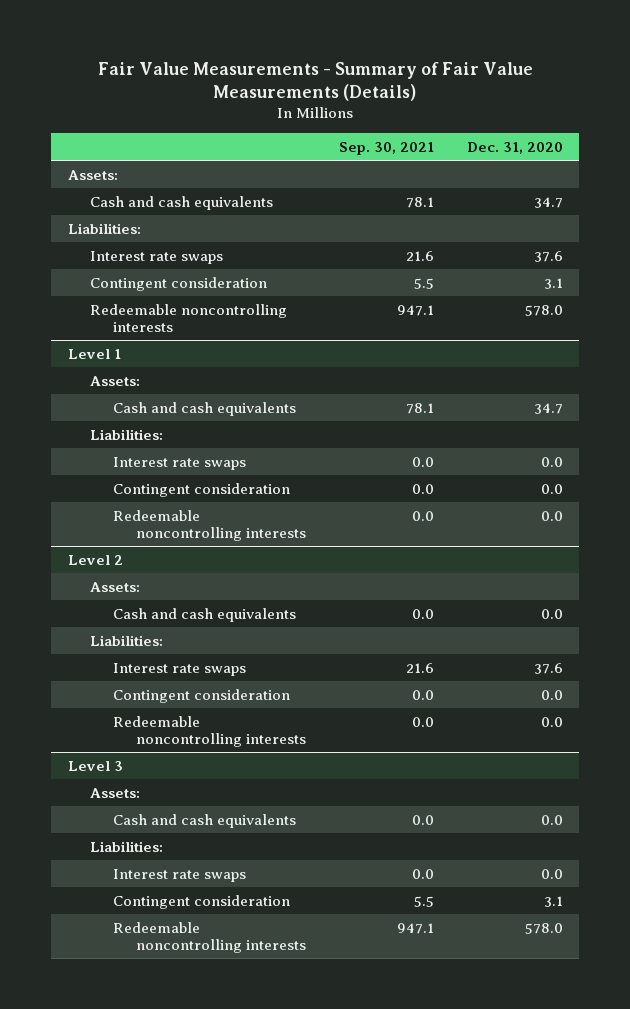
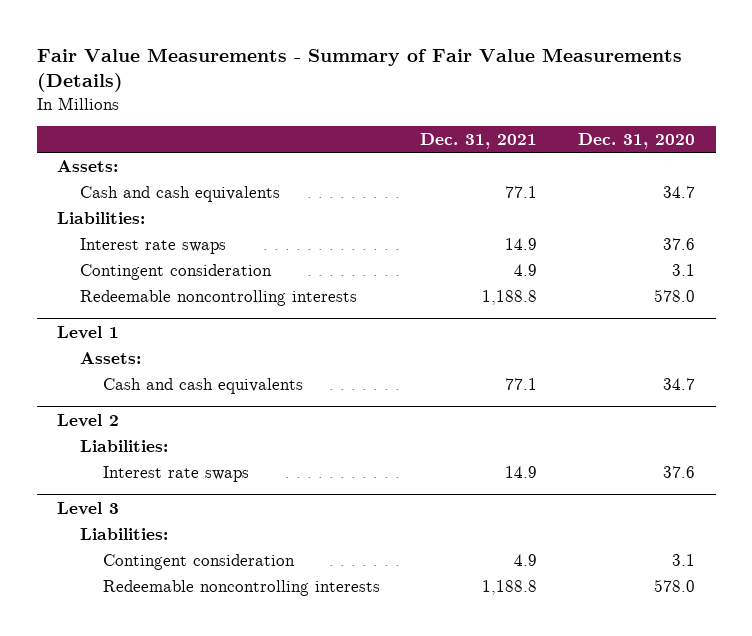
[338,141,434,155] Sep. 30, 2021 -> none
none -> [420,132,538,149] Dec. 31, 2021
[90,428,164,440] Liabilities: -> none
[112,456,246,470] Interest rate swaps -> none
[112,482,290,497] Contingent consideration -> none
[112,509,306,542] Redeemable noncontrolling interests -> none
[90,581,141,592] Assets: -> none
[112,607,296,622] Cash and cash equivalents -> none
[112,688,290,703] Contingent consideration -> none
[112,715,306,748] Redeemable noncontrolling interests -> none
[90,787,141,798] Assets: -> none
[112,813,296,828] Cash and cash equivalents -> none
[112,868,246,882] Interest rate swaps -> none

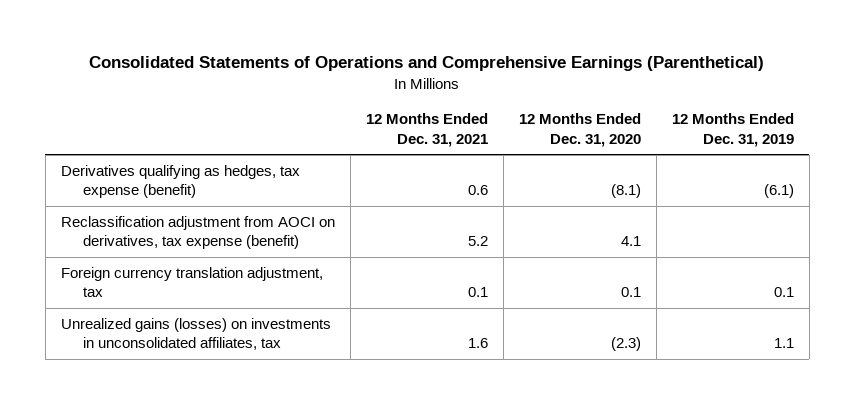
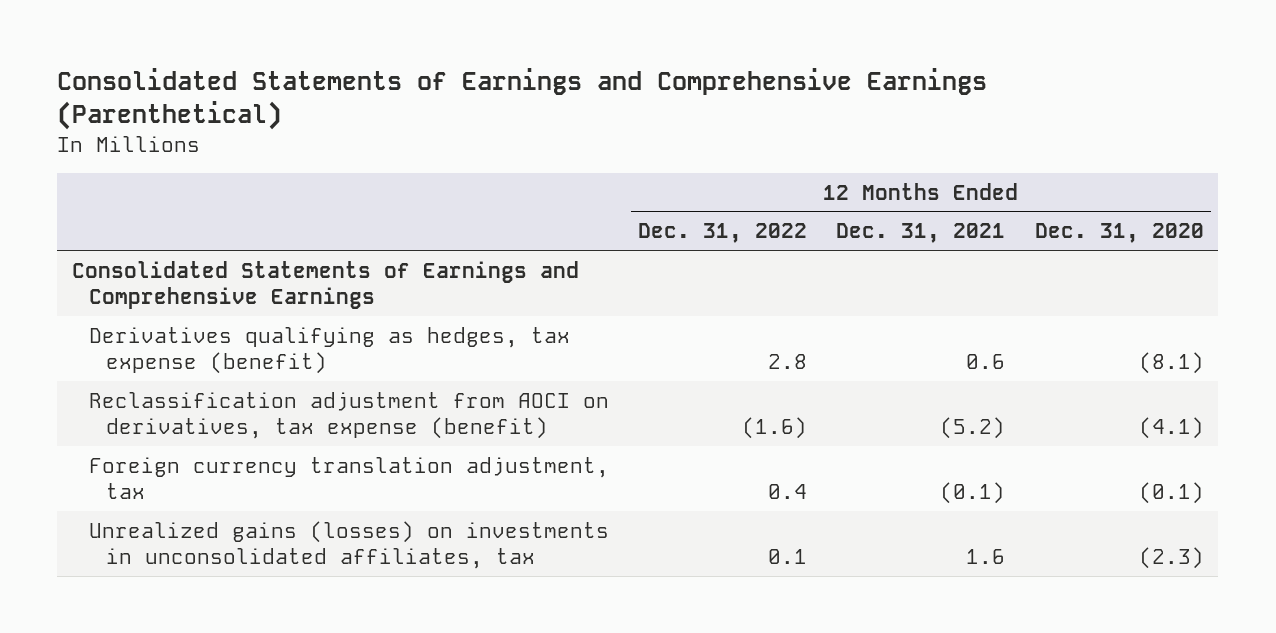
[89,56,765,72] Consolidated Statements of Operations and Comprehensive Earnings (Parenthetical) -> [57,68,988,131] Consolidated Statements of Earnings and Comprehensive Earnings (Parenthetical)
[671,113,794,147] 12 Months Ended Dec. 31, 2019 -> none
none -> [638,223,808,244] Dec. 31, 2022
none -> [72,260,580,309] Consolidated Statements of Earnings and Comprehensive Earnings
[467,236,488,247] 5.2 -> [940,416,1006,439] (5.2)
[620,236,641,247] 4.1 -> [1138,416,1204,439] (4.1)
[467,287,488,298] 0.1 -> [940,481,1006,504] (0.1)
[620,287,641,298] 0.1 -> [1138,481,1204,504] (0.1)

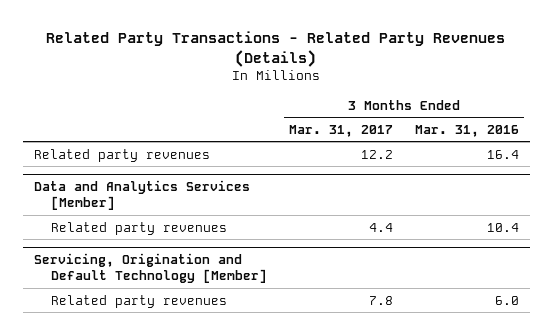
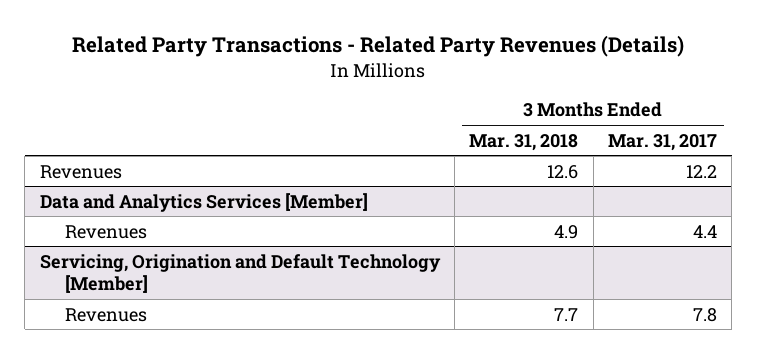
[414,124,519,137] Mar. 31, 2016 -> none
none -> [469,133,579,151] Mar. 31, 2018
[33,148,210,162] Related party revenues -> [39,164,122,179] Revenues
[51,221,228,235] Related party revenues -> [65,224,148,239] Revenues
[51,294,228,308] Related party revenues -> [65,307,148,322] Revenues

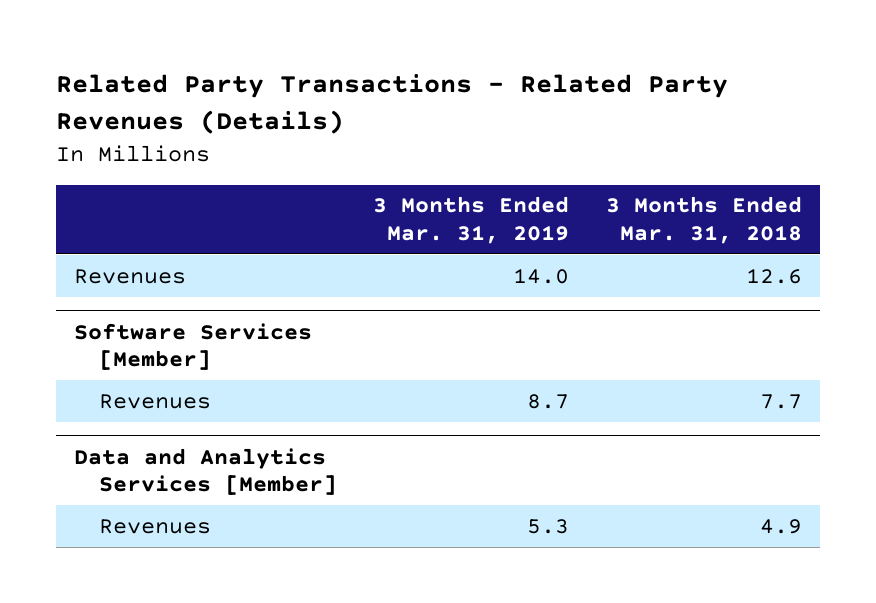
[608,133,718,151] Mar. 31, 2017 -> none
none -> [373,196,570,244] 3 Months Ended Mar. 31, 2019
none -> [73,322,312,370] Software Services [Member]
none -> [98,393,211,409] Revenues
[39,253,441,294] Servicing, Origination and Default Technology [Member] -> none
[65,307,148,322] Revenues -> none

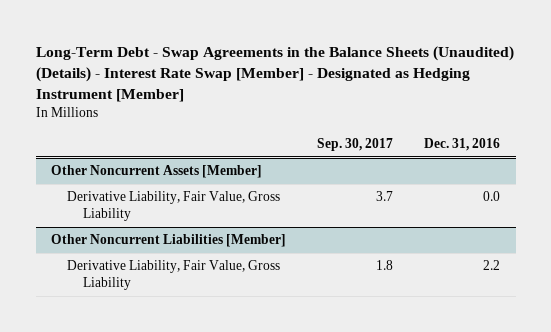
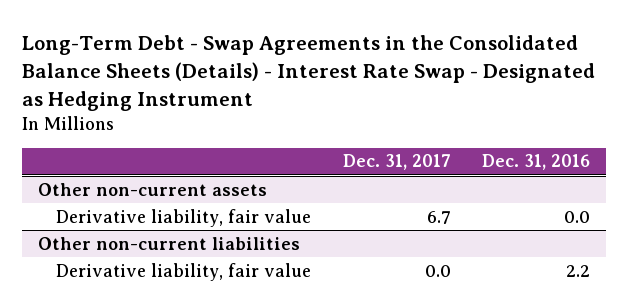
[35,45,514,102] Long-Term Debt - Swap Agreements in the Balance Sheets (Unaudited) (Details) - Interest Rate Swap [Member] - Designated as Hedging Instrument [Member] -> [22,35,596,111] Long-Term Debt - Swap Agreements in the Consolidated Balance Sheets (Details) - Interest Rate Swap - Designated as Hedging Instrument
[317,137,394,151] Sep. 30, 2017 -> none
none -> [342,154,451,171] Dec. 31, 2017
[51,165,263,179] Other Noncurrent Assets [Member] -> [38,182,268,196] Other non-current assets
[67,191,281,222] Derivative Liability, Fair Value, Gross Liability -> [55,208,311,227] Derivative liability, fair value
[51,234,287,248] Other Noncurrent Liabilities [Member] -> [38,236,301,250] Other non-current liabilities
[67,260,281,291] Derivative Liability, Fair Value, Gross Liability -> [55,262,311,281] Derivative liability, fair value

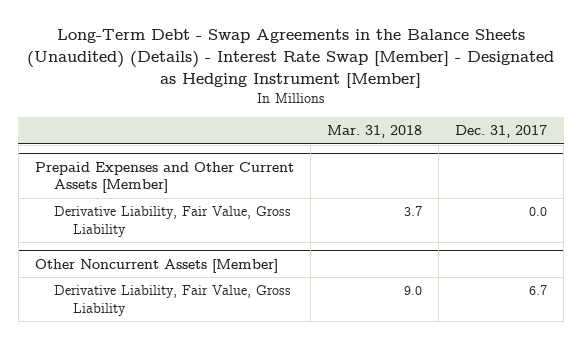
[22,35,596,111] Long-Term Debt - Swap Agreements in the Consolidated Balance Sheets (Details) - Interest Rate Swap - Designated as Hedging Instrument -> [26,29,554,88] Long-Term Debt - Swap Agreements in the Balance Sheets (Unaudited) (Details) - Interest Rate Swap [Member] - Designated as Hedging Instrument [Member]
[482,154,591,171] Dec. 31, 2016 -> none
none -> [326,125,422,139] Mar. 31, 2018
[38,182,268,196] Other non-current assets -> [34,161,294,194] Prepaid Expenses and Other Current Assets [Member]
[55,208,311,227] Derivative liability, fair value -> [53,206,291,237] Derivative Liability, Fair Value, Gross Liability
[426,210,451,224] 6.7 -> [529,207,548,217] 0.0
[38,236,301,250] Other non-current liabilities -> [34,258,278,273] Other Noncurrent Assets [Member]
[55,262,311,281] Derivative liability, fair value -> [53,285,291,316] Derivative Liability, Fair Value, Gross Liability
[424,264,451,277] 0.0 -> [529,285,548,296] 6.7

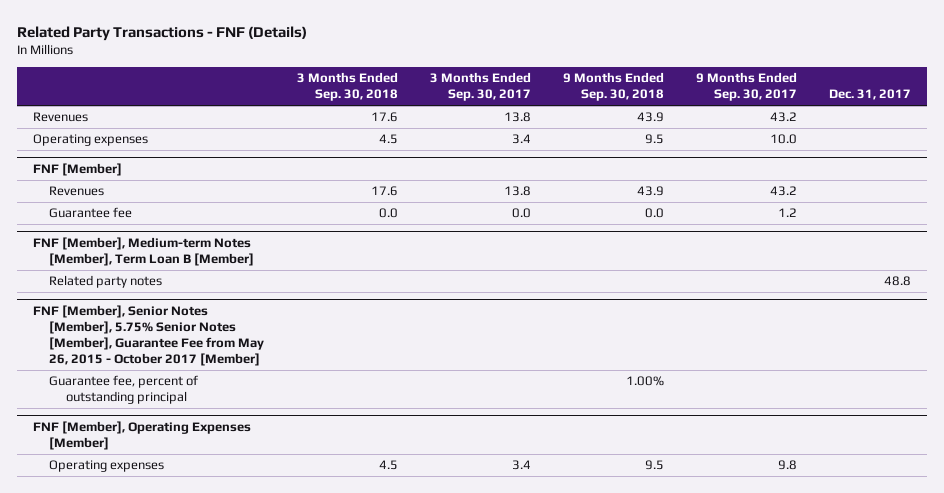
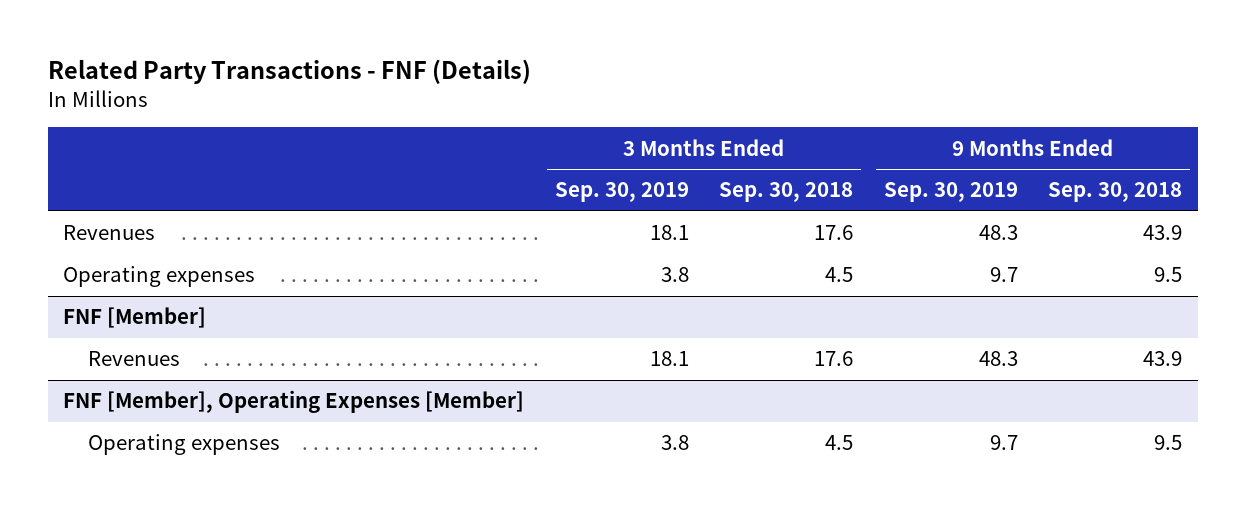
[429,72,531,102] 3 Months Ended Sep. 30, 2017 -> none
[695,72,797,102] 9 Months Ended Sep. 30, 2017 -> none
[828,89,911,101] Dec. 31, 2017 -> none
none -> [554,182,689,203] Sep. 30, 2019
none -> [883,182,1018,203] Sep. 30, 2019
[49,207,133,219] Guarantee fee -> none
[32,237,255,267] FNF [Member], Medium-term Notes [Member], Term Loan B [Member] -> none
[49,275,163,289] Related party notes -> none
[32,305,265,367] FNF [Member], Senior Notes [Member], 5.75% Senior Notes [Member], Guarantee Fee from May 26, 2015 - October 2017 [Member] -> none
[49,375,199,405] Guarantee fee, percent of outstanding principal -> none

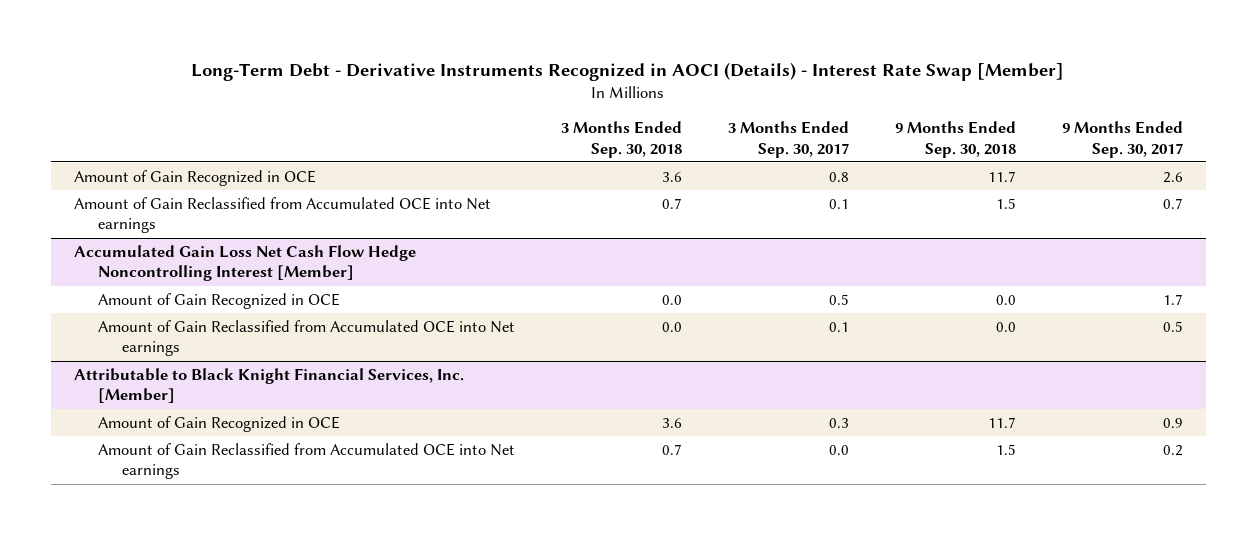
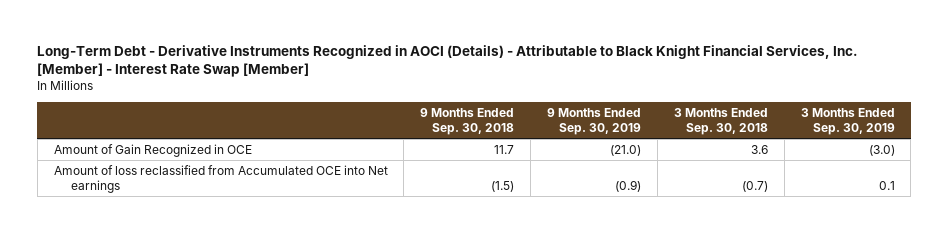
[191,61,1065,81] Long-Term Debt - Derivative Instruments Recognized in AOCI (Details) - Interest Rate Swap [Member] -> [37,44,859,77] Long-Term Debt - Derivative Instruments Recognized in AOCI (Details) - Attributable to Black Knight Financial Services, Inc. [Member] - Interest Rate Swap [Member]
[727,120,849,158] 3 Months Ended Sep. 30, 2017 -> none
[1061,120,1183,158] 9 Months Ended Sep. 30, 2017 -> none
none -> [547,107,642,135] 9 Months Ended Sep. 30, 2019
none -> [800,107,895,135] 3 Months Ended Sep. 30, 2019
[73,244,416,282] Accumulated Gain Loss Net Cash Flow Hedge Noncontrolling Interest [Member] -> none
[97,292,340,309] Amount of Gain Recognized in OCE -> none
[97,319,515,357] Amount of Gain Reclassified from Accumulated OCE into Net earnings -> none
[73,367,464,404] Attributable to Black Knight Financial Services, Inc. [Member] -> none
[97,415,340,432] Amount of Gain Recognized in OCE -> none
[97,442,515,480] Amount of Gain Reclassified from Accumulated OCE into Net earnings -> none
[73,196,491,234] Amount of Gain Reclassified from Accumulated OCE into Net earnings -> [53,164,388,194] Amount of loss reclassified from Accumulated OCE into Net earnings
[661,197,682,209] 0.7 -> [741,181,768,193] (0.7)
[995,197,1016,209] 1.5 -> [491,181,515,193] (1.5)

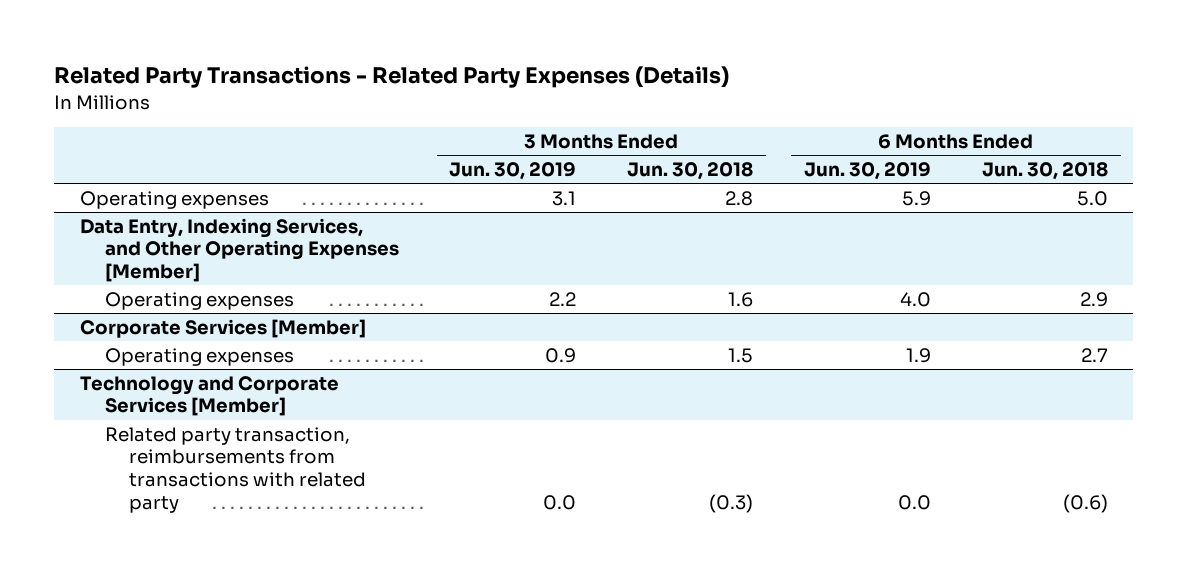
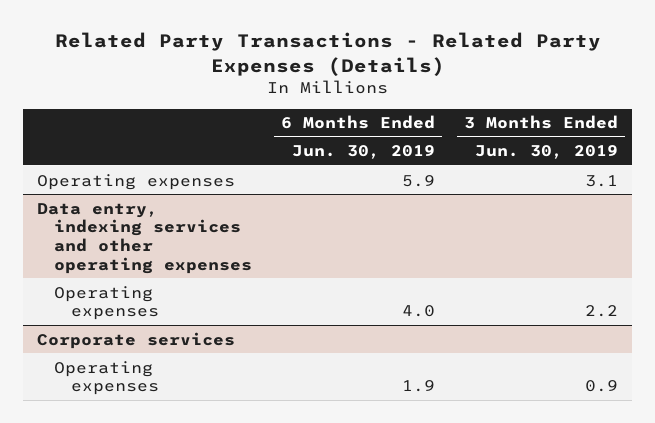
[627,162,754,181] Jun. 30, 2018 -> none
[981,162,1108,181] Jun. 30, 2018 -> none
[79,217,399,283] Data Entry, Indexing Services, and Other Operating Expenses [Member] -> [37,202,253,274] Data entry, indexing services and other operating expenses
[79,318,366,338] Corporate Services [Member] -> [37,331,236,349] Corporate services
[79,375,339,417] Technology and Corporate Services [Member] -> none
[104,426,367,513] Related party transaction, reimbursements from transactions with related party -> none

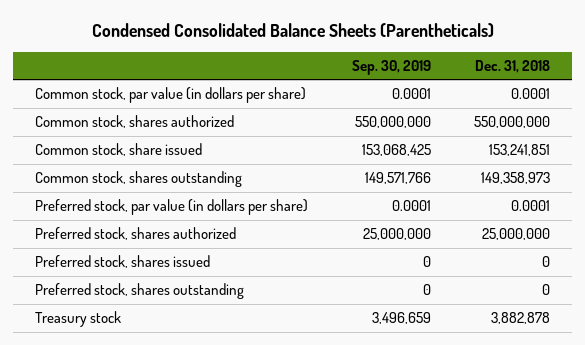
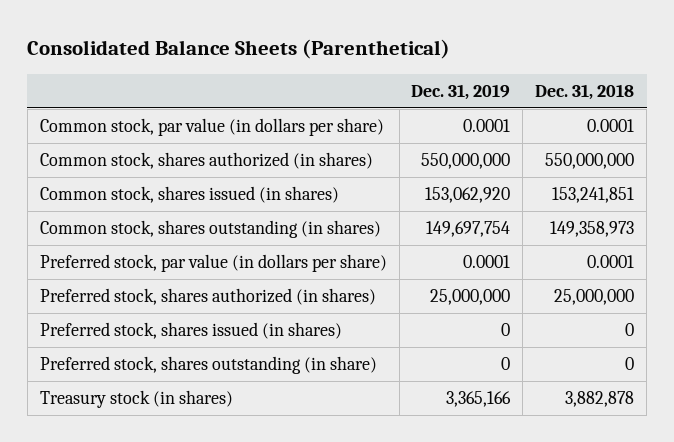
[91,22,494,37] Condensed Consolidated Balance Sheets (Parentheticals) -> [27,39,451,60] Consolidated Balance Sheets (Parenthetical)
[351,59,431,75] Sep. 30, 2019 -> none
none -> [411,83,511,100] Dec. 31, 2019
[34,115,234,129] Common stock, shares authorized -> [39,152,373,170] Common stock, shares authorized (in shares)
[34,143,202,157] Common stock, share issued -> [39,186,339,204] Common stock, shares issued (in shares)
[34,171,242,188] Common stock, shares outstanding -> [39,220,381,239] Common stock, shares outstanding (in shares)
[34,227,236,241] Preferred stock, shares authorized -> [39,288,376,306] Preferred stock, shares authorized (in shares)
[34,255,210,269] Preferred stock, shares issued -> [39,322,342,340] Preferred stock, shares issued (in shares)
[34,283,244,300] Preferred stock, shares outstanding -> [39,356,377,375] Preferred stock, shares outstanding (in share)
[34,311,121,328] Treasury stock -> [39,390,233,409] Treasury stock (in shares)

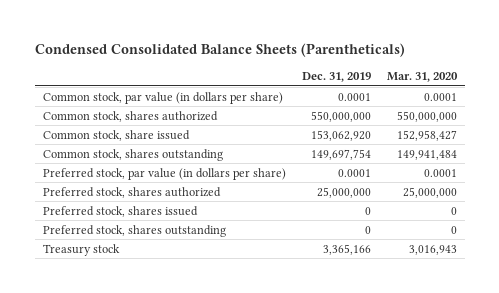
[27,39,451,60] Consolidated Balance Sheets (Parenthetical) -> [34,43,405,58] Condensed Consolidated Balance Sheets (Parentheticals)
[535,83,635,100] Dec. 31, 2018 -> none
none -> [386,72,458,83] Mar. 31, 2020
[39,152,373,170] Common stock, shares authorized (in shares) -> [42,110,218,122] Common stock, shares authorized
[39,186,339,204] Common stock, shares issued (in shares) -> [42,129,190,141] Common stock, share issued
[39,220,381,239] Common stock, shares outstanding (in shares) -> [42,148,223,161] Common stock, shares outstanding
[39,288,376,306] Preferred stock, shares authorized (in shares) -> [42,186,221,198] Preferred stock, shares authorized
[39,322,342,340] Preferred stock, shares issued (in shares) -> [42,205,198,217] Preferred stock, shares issued
[39,356,377,375] Preferred stock, shares outstanding (in share) -> [42,224,226,237] Preferred stock, shares outstanding
[39,390,233,409] Treasury stock (in shares) -> [42,243,120,256] Treasury stock

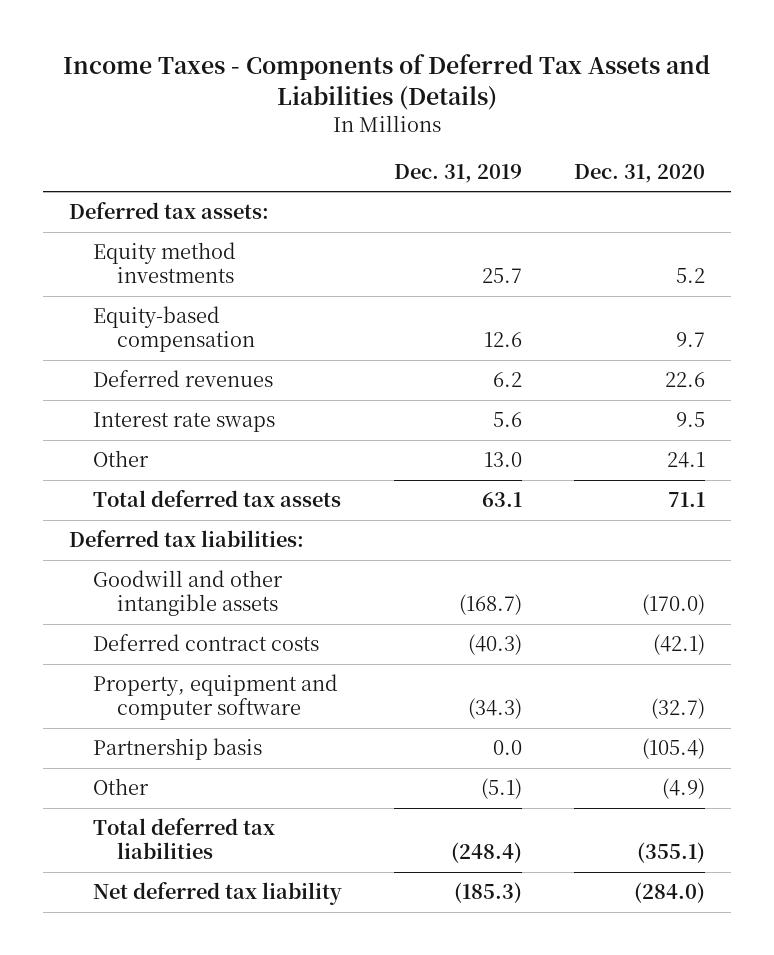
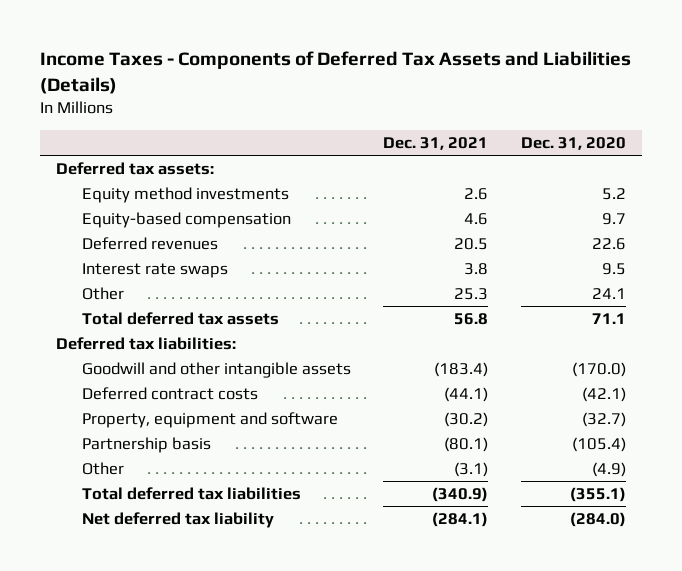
[394,163,523,183] Dec. 31, 2019 -> none
none -> [383,136,489,150] Dec. 31, 2021
[93,674,339,721] Property, equipment and computer software -> [81,411,338,428] Property, equipment and software

